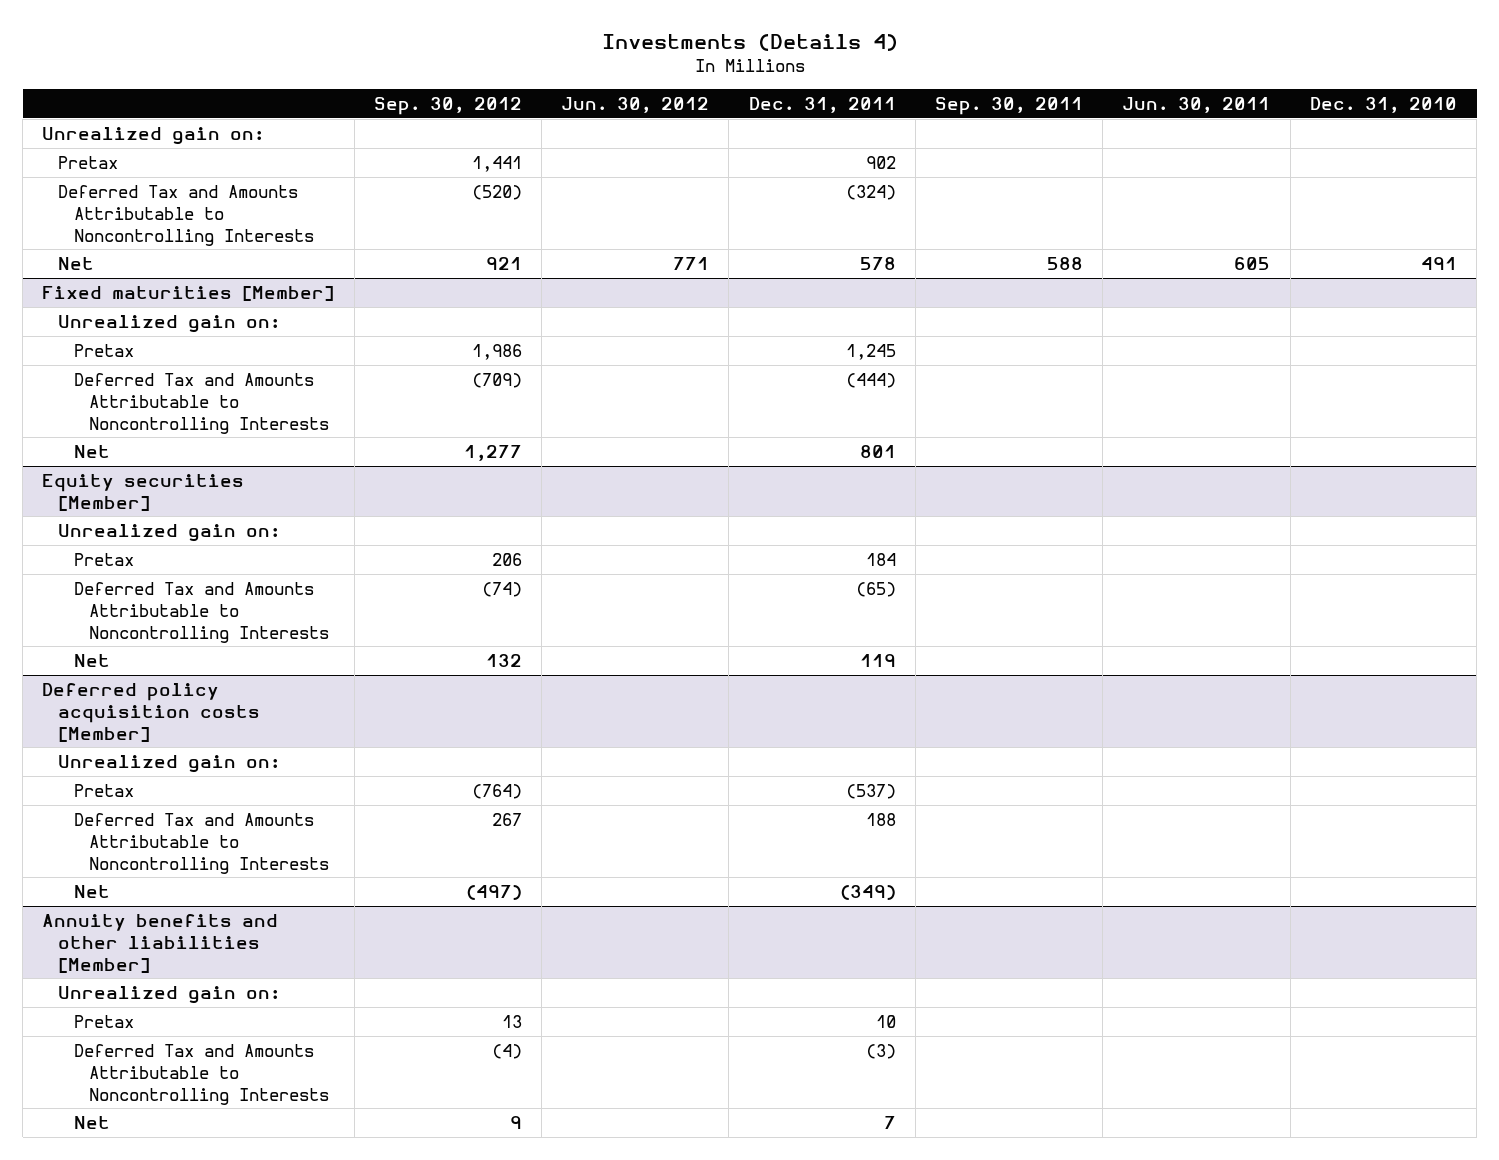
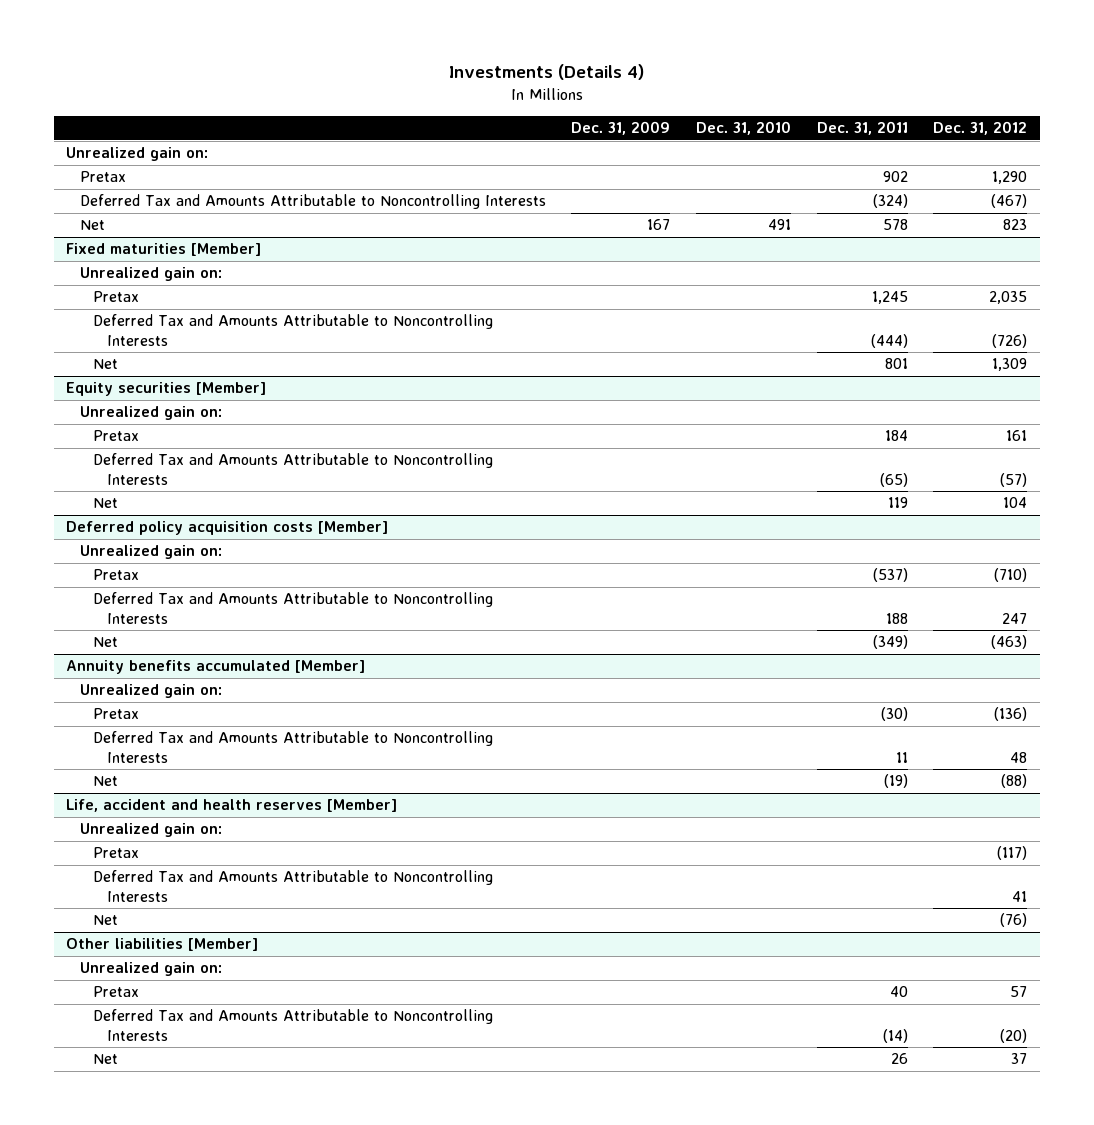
[373,97,522,116] Sep. 30, 2012 -> none
[561,97,710,114] Jun. 30, 2012 -> none
[934,97,1083,116] Sep. 30, 2011 -> none
[1122,97,1271,114] Jun. 30, 2011 -> none
none -> [571,121,671,136] Dec. 31, 2009
none -> [933,121,1028,136] Dec. 31, 2012
[42,913,279,973] Annuity benefits and other liabilities [Member] -> none
none -> [66,660,366,675] Annuity benefits accumulated [Member]
[875,1014,896,1028] 10 -> [880,707,908,722] (30)
[865,1043,896,1059] (3) -> [895,751,908,763] 11
[883,1115,896,1129] 7 -> [883,774,908,789] (19)
none -> [66,799,398,813] Life, accident and health reserves [Member]
none -> [79,823,222,838] Unrealized gain on:
none -> [93,847,140,859] Pretax
none -> [93,870,494,902] Deferred Tax and Amounts Attributable to Noncontrolling Interests
none -> [93,915,119,926] Net
none -> [66,938,259,952] Other liabilities [Member]
none -> [79,962,222,977] Unrealized gain on:
none -> [93,986,140,998] Pretax
none -> [93,1009,494,1041] Deferred Tax and Amounts Attributable to Noncontrolling Interests
none -> [93,1054,119,1065] Net

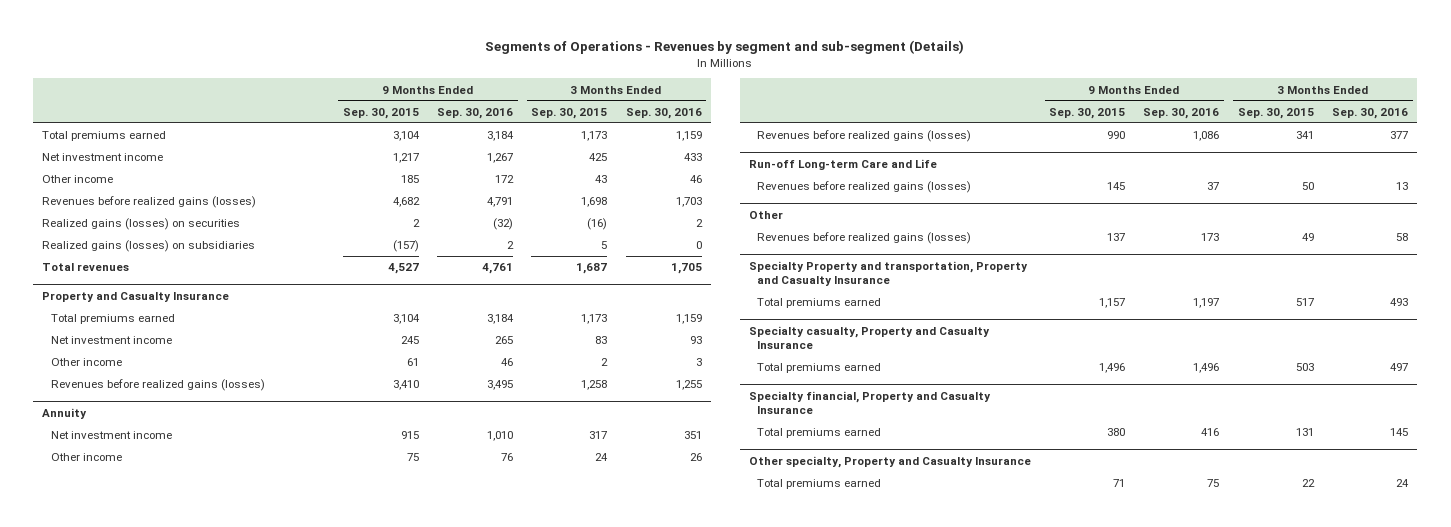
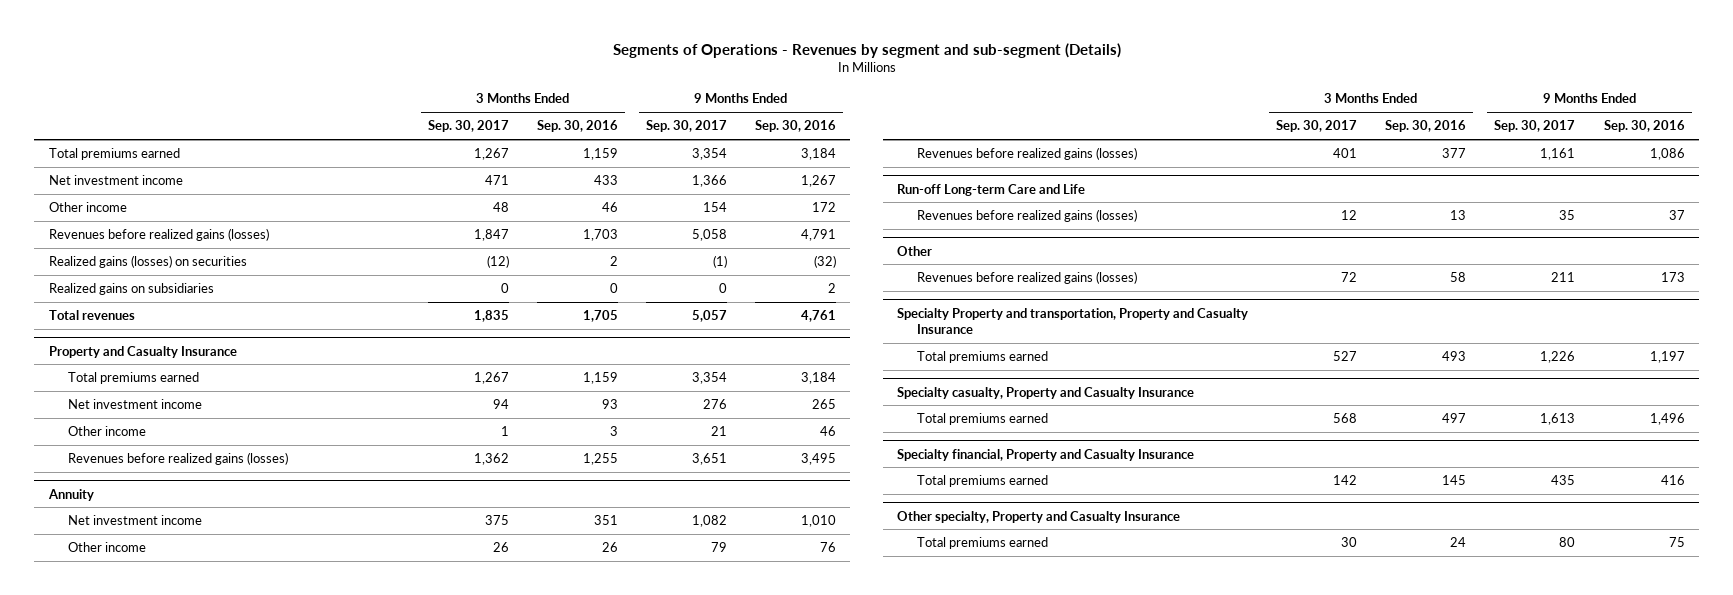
[342,107,419,119] Sep. 30, 2015 -> none
[531,107,608,119] Sep. 30, 2015 -> none
none -> [427,120,509,133] Sep. 30, 2017
none -> [646,120,728,133] Sep. 30, 2017
[42,240,256,253] Realized gains (losses) on subsidiaries -> [48,283,214,296] Realized gains on subsidiaries

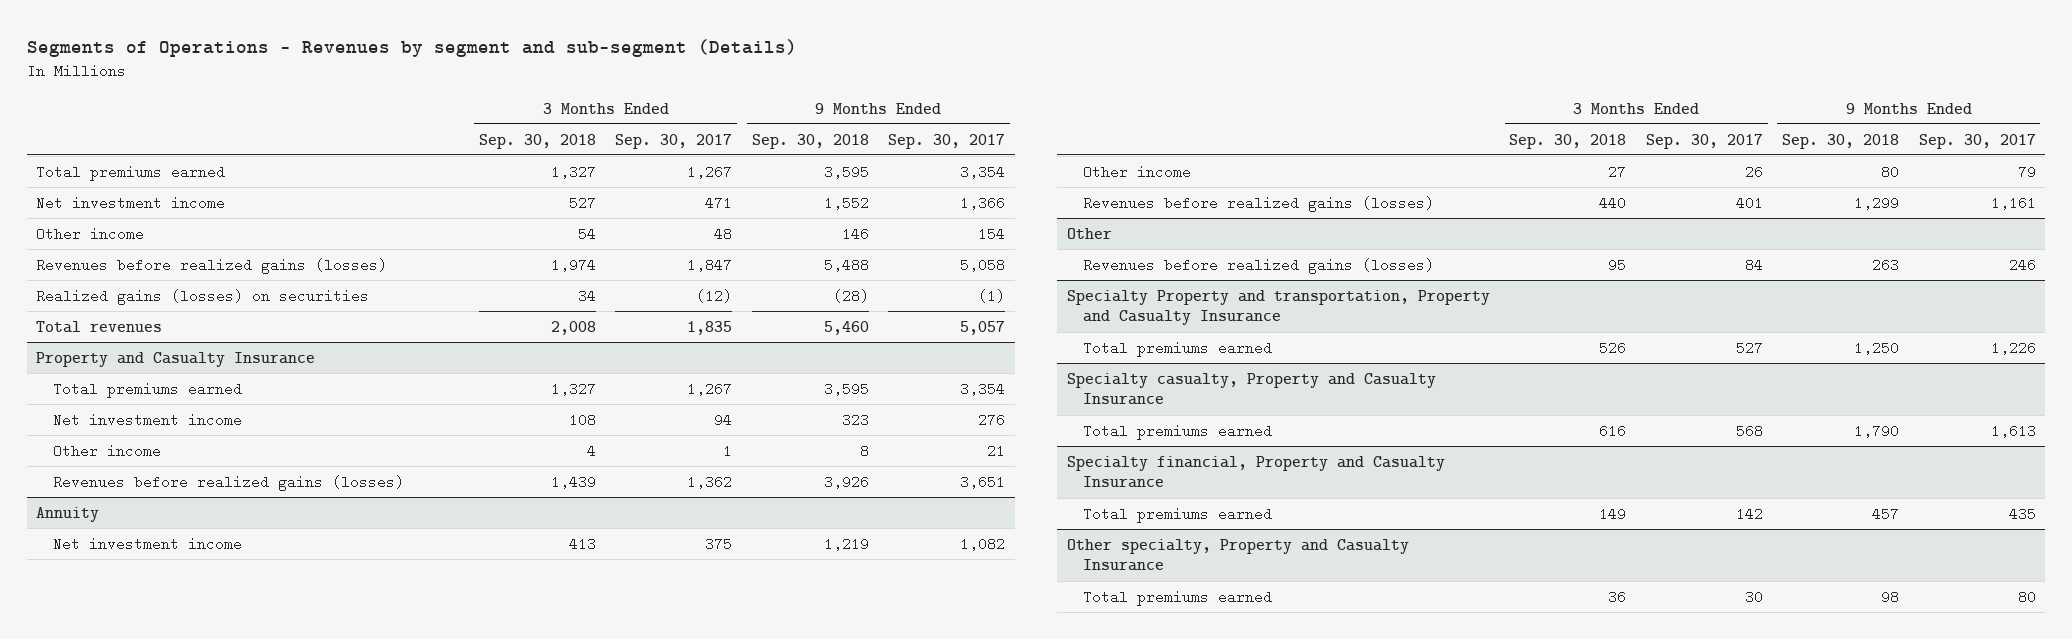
[536,120,618,133] Sep. 30, 2016 -> none
[755,120,837,133] Sep. 30, 2016 -> none
none -> [478,133,596,149] Sep. 30, 2018
none -> [751,133,869,149] Sep. 30, 2018
[48,283,214,296] Realized gains on subsidiaries -> none
[896,183,1085,196] Run-off Long-term Care and Life -> none
[916,209,1137,223] Revenues before realized gains (losses) -> none
[1341,272,1358,283] 72 -> [1744,257,1763,272] 84
[1551,272,1576,283] 211 -> [2008,257,2036,272] 246

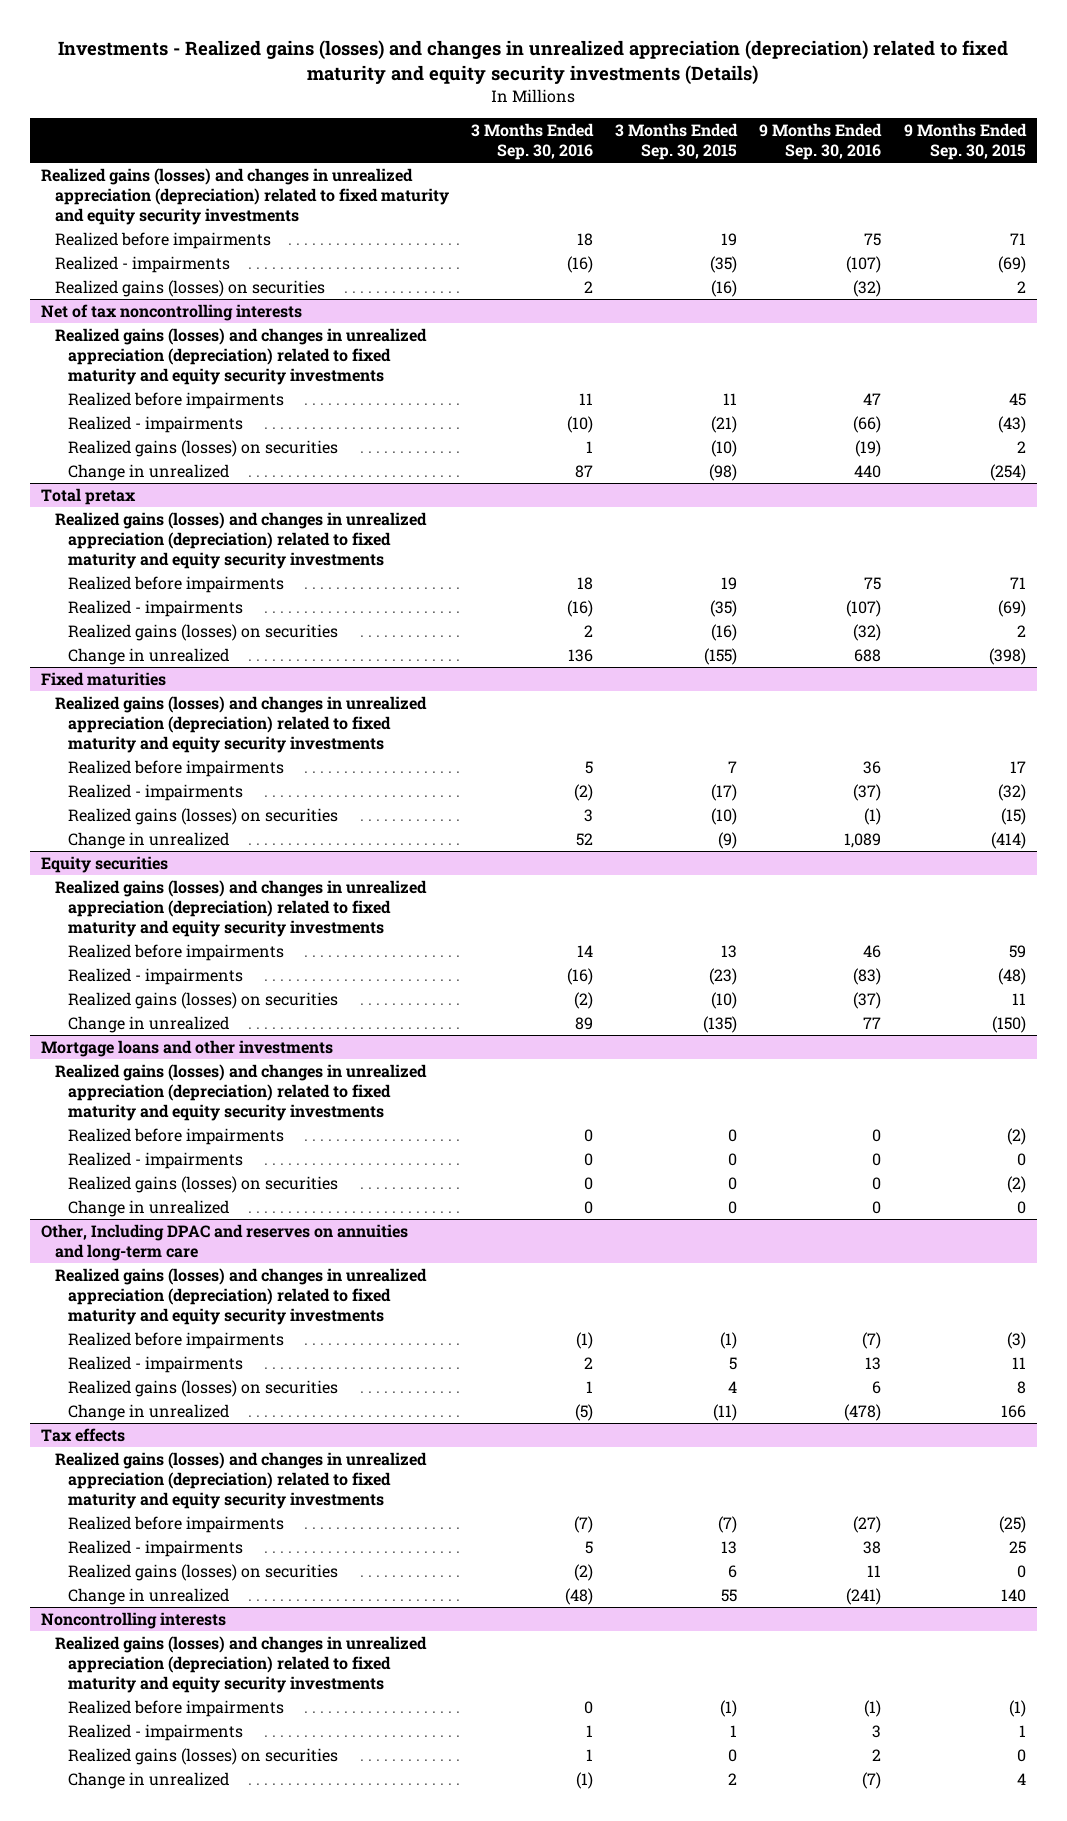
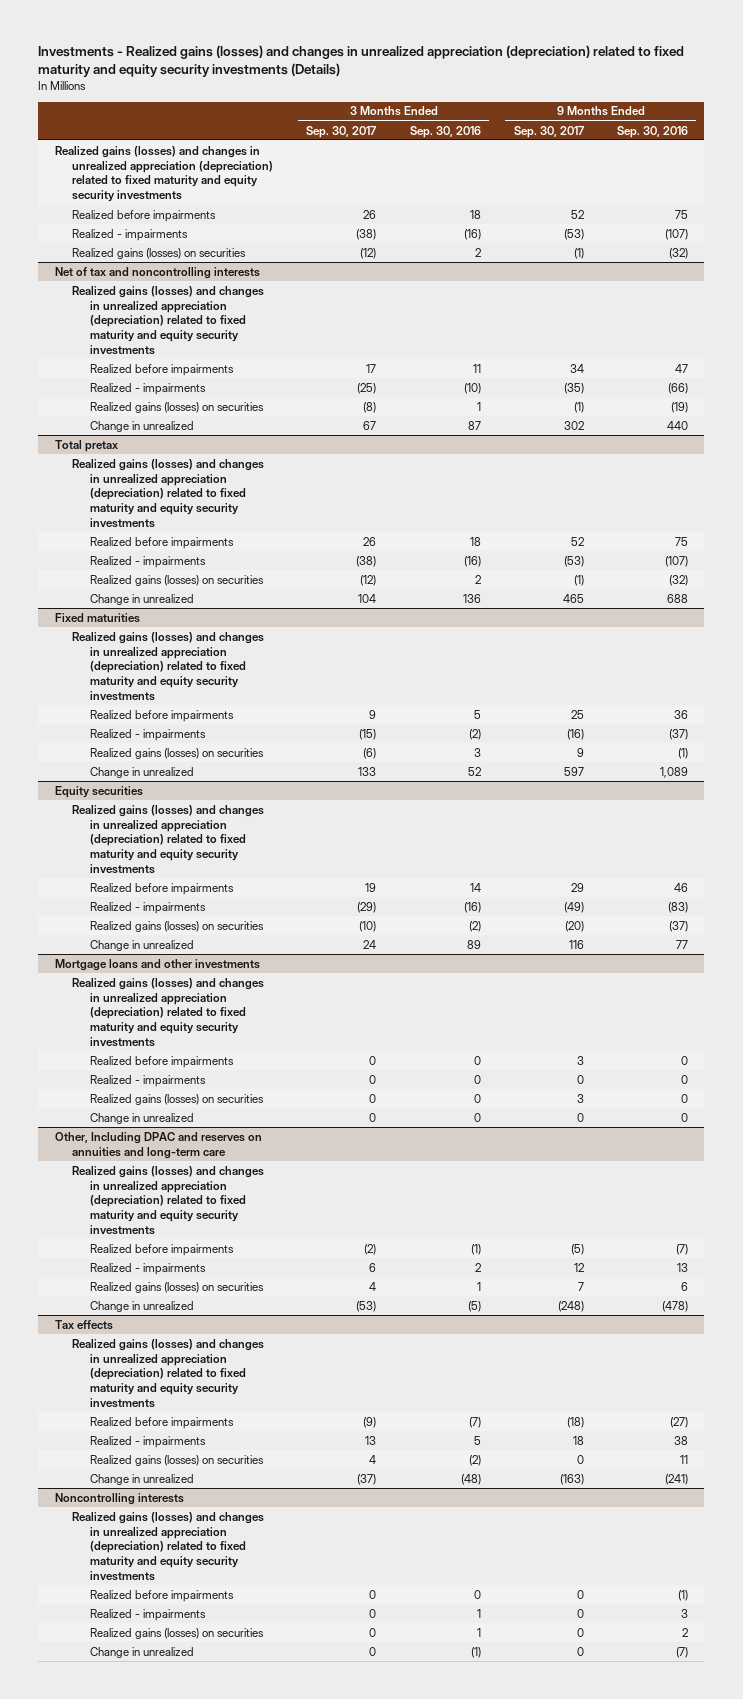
[615,122,739,160] 3 Months Ended Sep. 30, 2015 -> none
[903,122,1027,160] 9 Months Ended Sep. 30, 2015 -> none
none -> [306,125,377,138] Sep. 30, 2017
none -> [513,125,584,138] Sep. 30, 2017
[41,303,303,321] Net of tax noncontrolling interests -> [54,266,260,279] Net of tax and noncontrolling interests

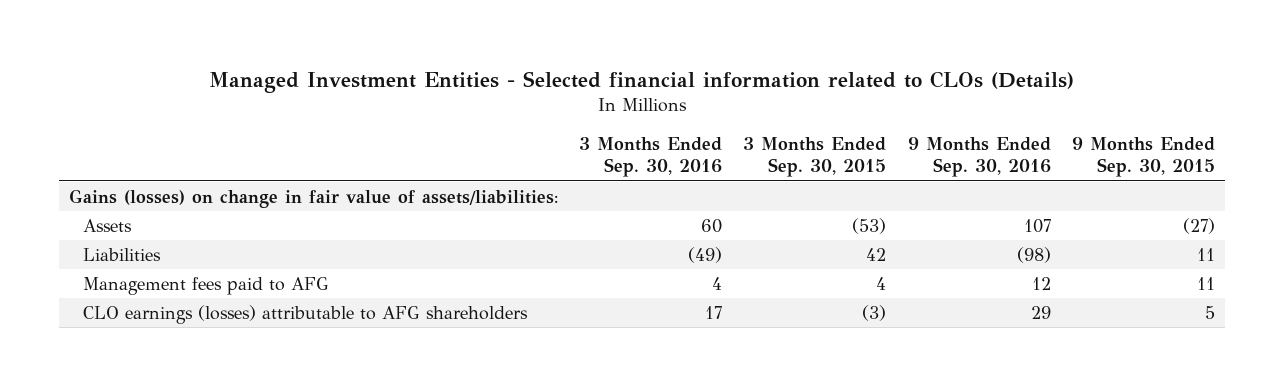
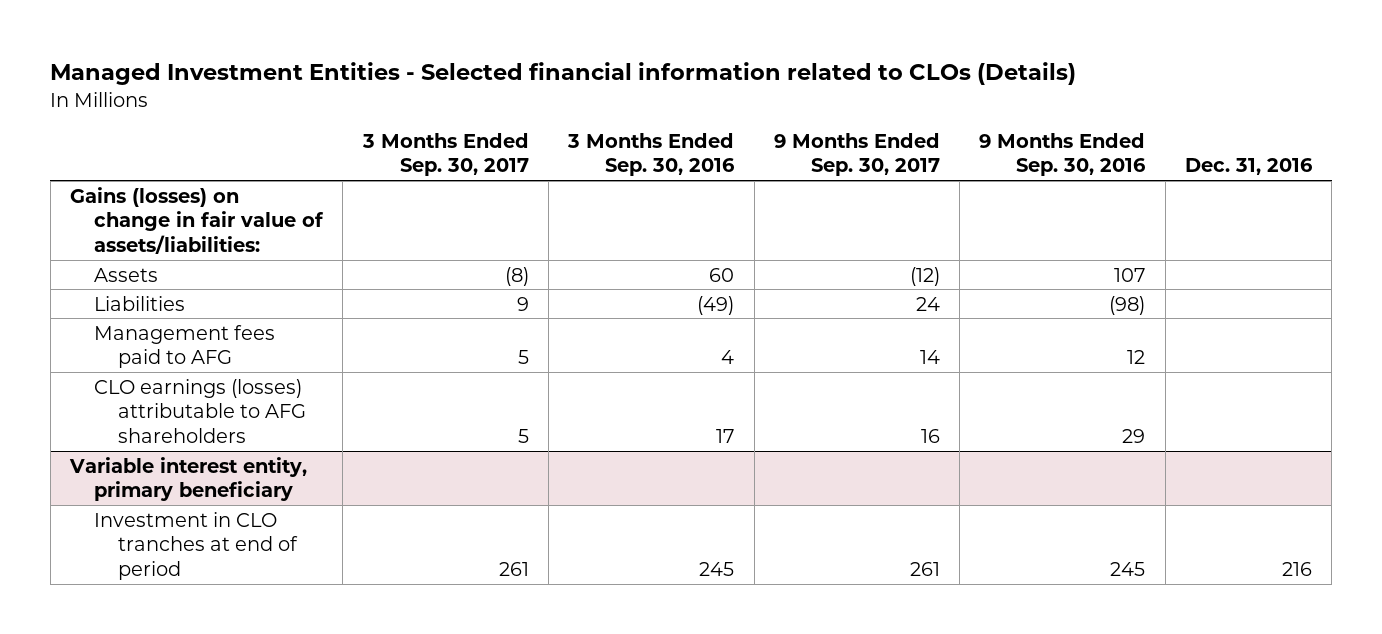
[743,136,887,178] 3 Months Ended Sep. 30, 2015 -> none
[1071,136,1215,178] 9 Months Ended Sep. 30, 2015 -> none
none -> [361,132,529,177] 3 Months Ended Sep. 30, 2017
none -> [773,132,940,177] 9 Months Ended Sep. 30, 2017
none -> [1185,158,1314,176] Dec. 31, 2016
none -> [68,456,307,502] Variable interest entity, primary beneficiary
none -> [94,511,299,581] Investment in CLO tranches at end of period

